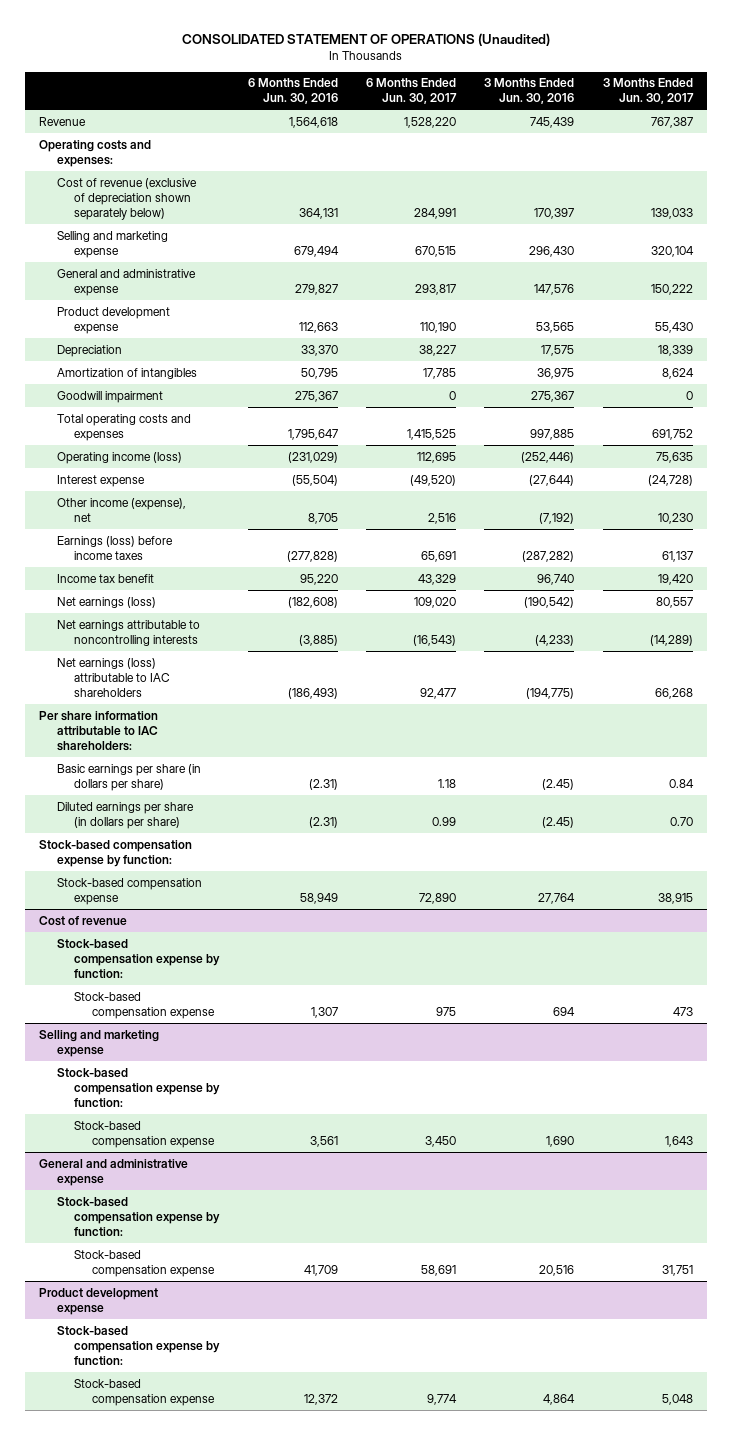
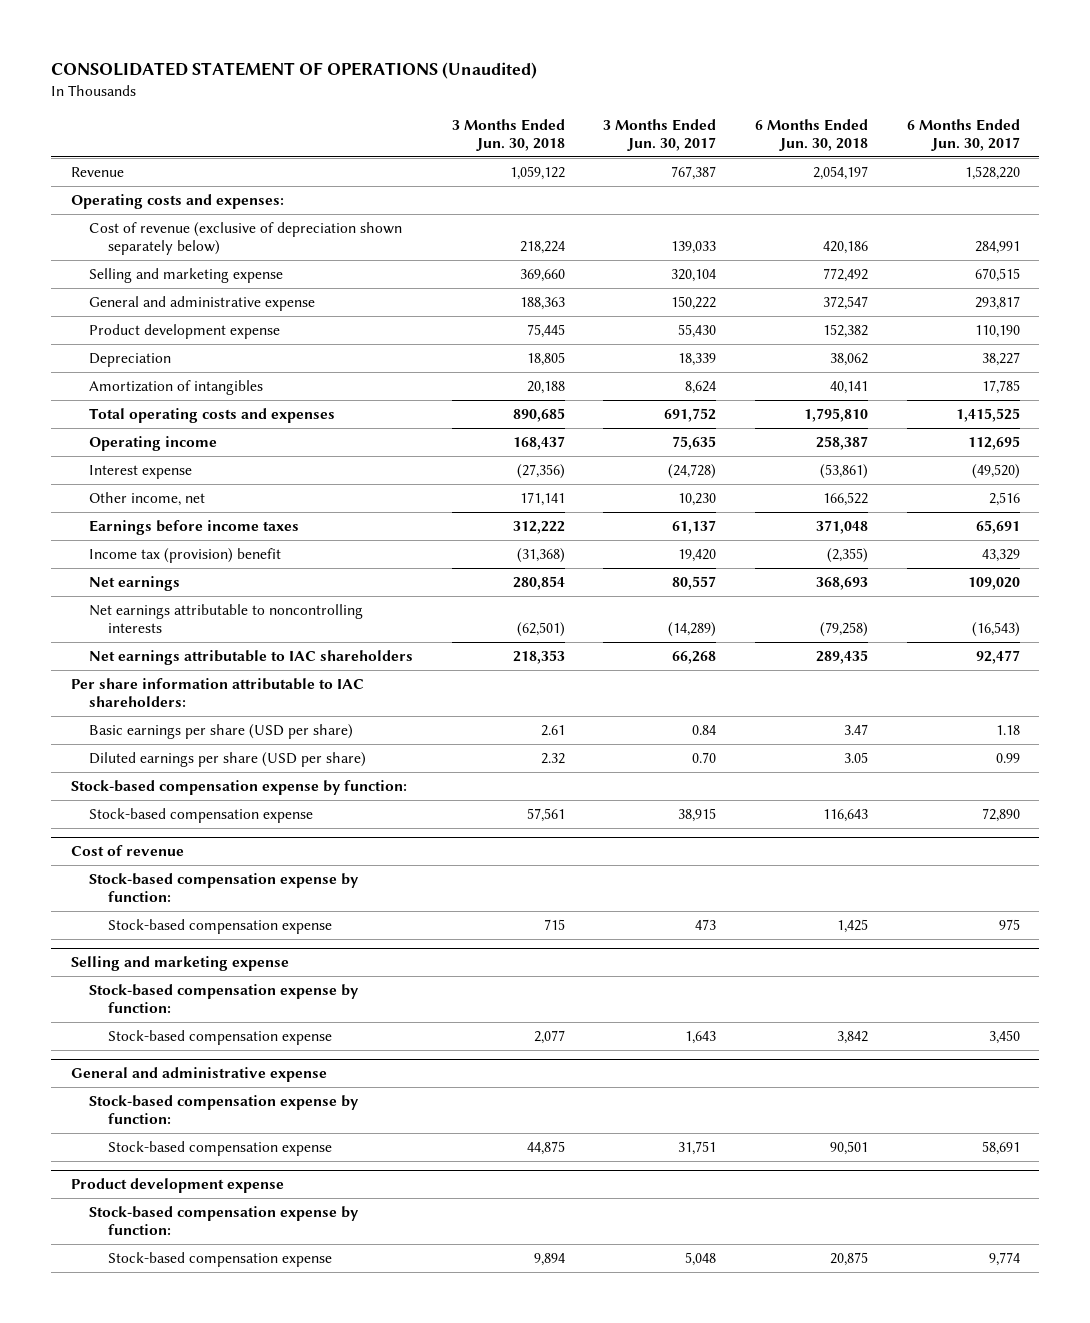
[247,78,338,105] 6 Months Ended Jun. 30, 2016 -> none
[484,78,575,105] 3 Months Ended Jun. 30, 2016 -> none
none -> [451,118,565,151] 3 Months Ended Jun. 30, 2018
none -> [755,118,869,151] 6 Months Ended Jun. 30, 2018
[56,390,163,403] Goodwill impairment -> none
[56,451,182,464] Operating income (loss) -> [89,435,218,451] Operating income
[56,497,186,522] Other income (expense), net -> [89,491,206,506] Other income, net
[56,535,173,560] Earnings (loss) before income taxes -> [89,519,300,535] Earnings before income taxes
[56,573,154,583] Income tax benefit -> [89,547,282,563] Income tax (provision) benefit
[56,596,156,608] Net earnings (loss) -> [89,575,181,591] Net earnings
[56,657,171,697] Net earnings (loss) attributable to IAC shareholders -> [89,649,414,665] Net earnings attributable to IAC shareholders
[56,763,201,791] Basic earnings per share (in dollars per share) -> [89,723,354,739] Basic earnings per share (USD per share)
[56,801,194,829] Diluted earnings per share (in dollars per share) -> [89,751,367,767] Diluted earnings per share (USD per share)

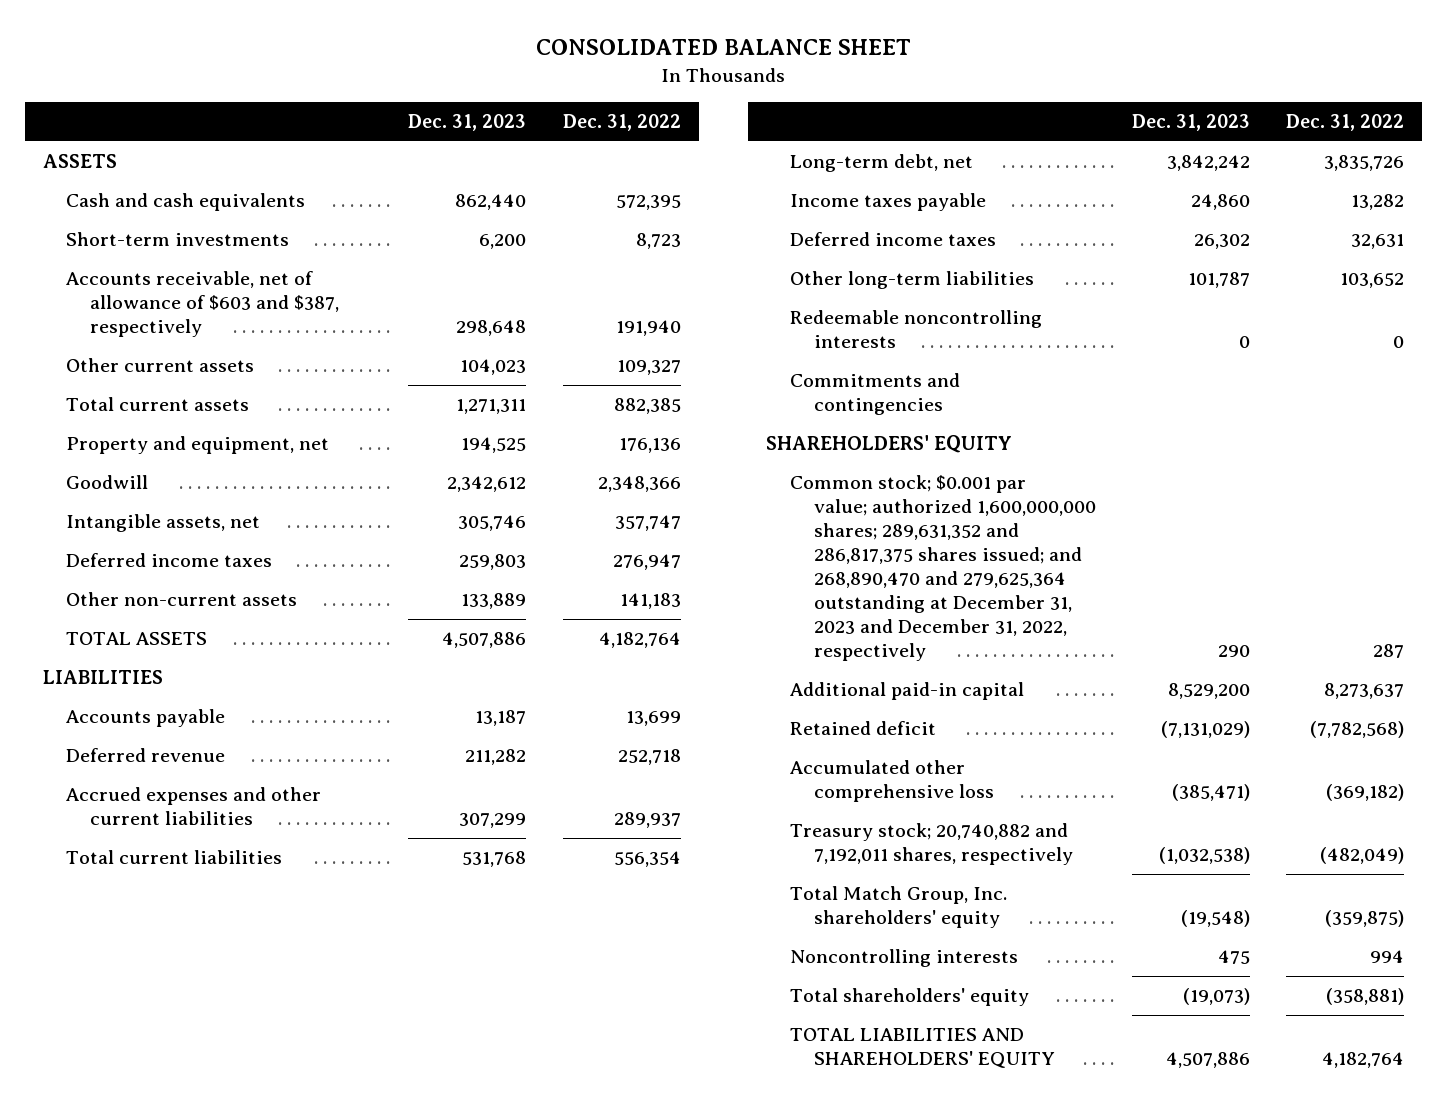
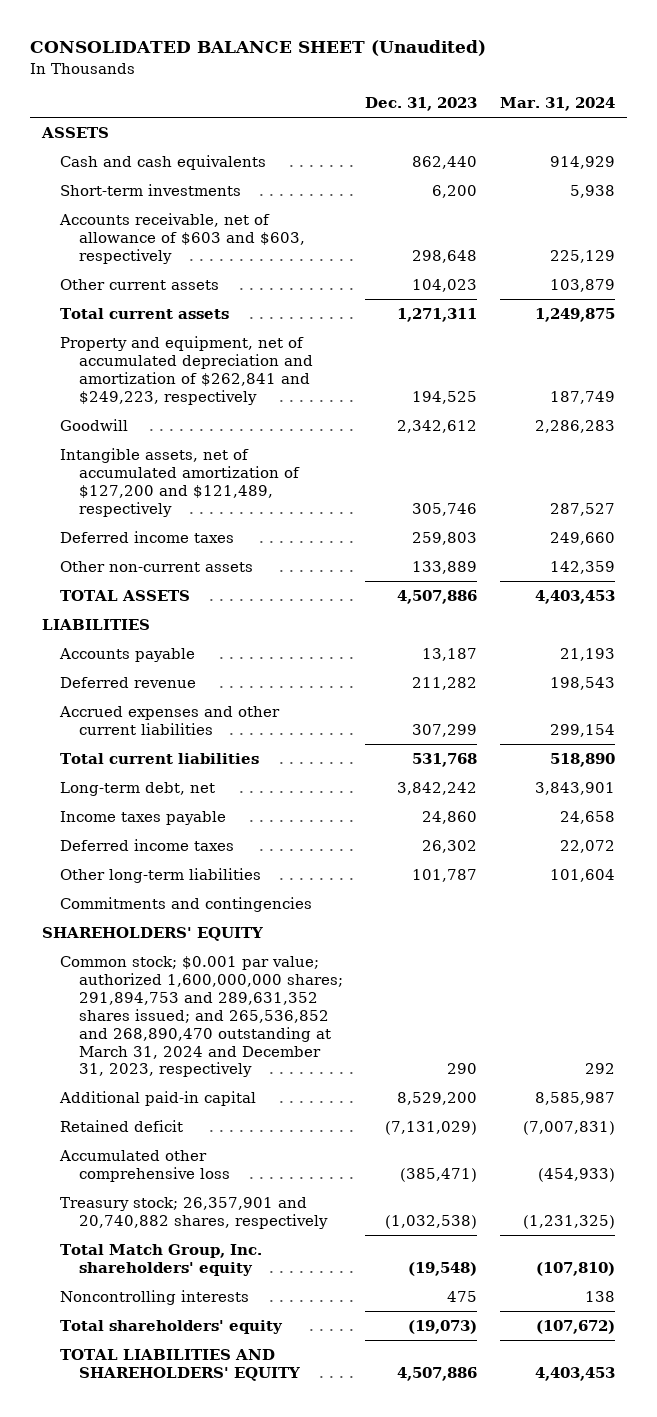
[536,39,912,56] CONSOLIDATED BALANCE SHEET -> [30,40,487,57] CONSOLIDATED BALANCE SHEET (Unaudited)
[562,113,681,131] Dec. 31, 2022 -> none
none -> [500,97,616,112] Mar. 31, 2024
[66,271,340,338] Accounts receivable, net of allowance of $603 and $387, respectively -> [59,212,305,264] Accounts receivable, net of allowance of $603 and $603, respectively
[66,436,330,455] Property and equipment, net -> [60,335,313,405] Property and equipment, net of accumulated depreciation and amortization of $262,841 and $249,223, respectively
[66,514,261,533] Intangible assets, net -> [60,447,300,517] Intangible assets, net of accumulated amortization of $127,200 and $121,489, respectively
[789,310,1042,349] Redeemable noncontrolling interests -> none
[789,475,1096,662] Common stock; $0.001 par value; authorized 1,600,000,000 shares; 289,631,352 and 286,817,375 shares issued; and 268,890,470 and 279,625,364 outstanding at December 31, 2023 and December 31, 2022, respectively -> [60,955,343,1078] Common stock; $0.001 par value; authorized 1,600,000,000 shares; 291,894,753 and 289,631,352 shares issued; and 265,536,852 and 268,890,470 outstanding at March 31, 2024 and December 31, 2023, respectively
[789,823,1073,866] Treasury stock; 20,740,882 and 7,192,011 shares, respectively -> [60,1196,328,1229] Treasury stock; 26,357,901 and 20,740,882 shares, respectively

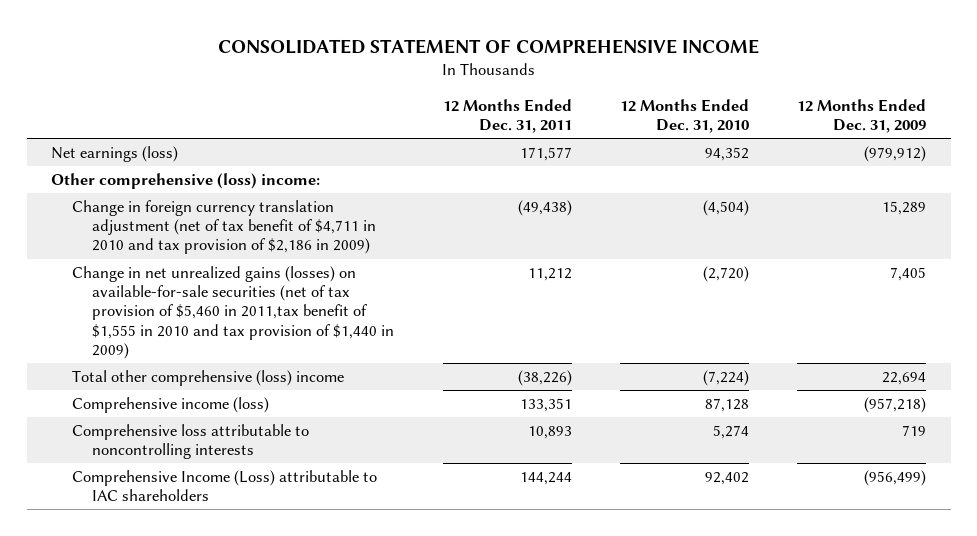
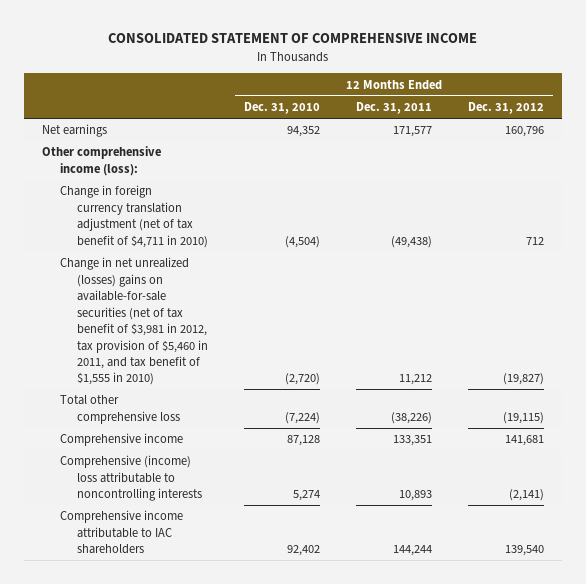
[797,98,927,134] 12 Months Ended Dec. 31, 2009 -> none
none -> [468,102,545,115] Dec. 31, 2012
[51,146,179,163] Net earnings (loss) -> [41,124,107,138] Net earnings
[51,173,321,190] Other comprehensive (loss) income: -> [41,146,161,176] Other comprehensive income (loss):
[71,200,377,255] Change in foreign currency translation adjustment (net of tax benefit of $4,711 in 2010 and tax provision of $2,186 in 2009) -> [59,185,209,248] Change in foreign currency translation adjustment (net of tax benefit of $4,711 in 2010)
[71,266,395,359] Change in net unrealized gains (losses) on available-for-sale securities (net of tax provision of $5,460 in 2011,tax benefit of $1,555 in 2010 and tax provision of $1,440 in 2009) -> [59,257,209,386] Change in net unrealized (losses) gains on available-for-sale securities (net of tax benefit of $3,981 in 2012, tax provision of $5,460 in 2011, and tax benefit of $1,555 in 2010)
[71,370,344,387] Total other comprehensive (loss) income -> [59,395,181,424] Total other comprehensive loss
[71,397,269,414] Comprehensive income (loss) -> [59,433,183,447] Comprehensive income
[71,424,309,460] Comprehensive loss attributable to noncontrolling interests -> [59,455,203,502] Comprehensive (income) loss attributable to noncontrolling interests
[71,470,377,502] Comprehensive Income (Loss) attributable to IAC shareholders -> [59,510,183,555] Comprehensive income attributable to IAC shareholders

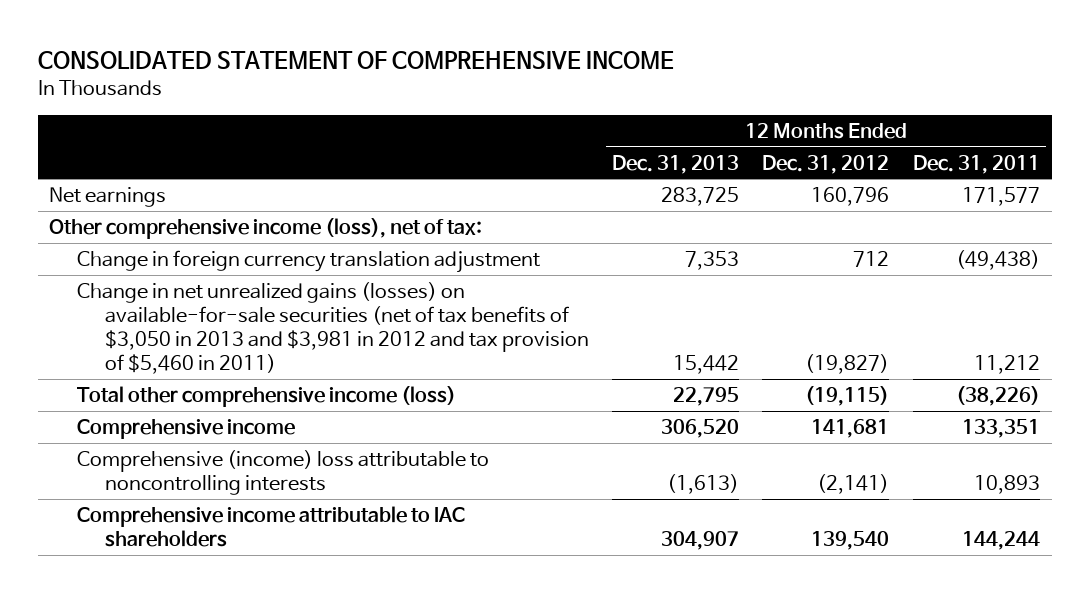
[244,102,321,115] Dec. 31, 2010 -> none
none -> [611,154,739,174] Dec. 31, 2013
[41,146,161,176] Other comprehensive income (loss): -> [49,217,483,239] Other comprehensive income (loss), net of tax:
[59,185,209,248] Change in foreign currency translation adjustment (net of tax benefit of $4,711 in 2010) -> [76,249,540,273] Change in foreign currency translation adjustment
[59,257,209,386] Change in net unrealized (losses) gains on available-for-sale securities (net of tax benefit of $3,981 in 2012, tax provision of $5,460 in 2011, and tax benefit of $1,555 in 2010) -> [76,281,589,375] Change in net unrealized gains (losses) on available-for-sale securities (net of tax benefits of $3,050 in 2013 and $3,981 in 2012 and tax provision of $5,460 in 2011)
[59,395,181,424] Total other comprehensive loss -> [76,385,456,407] Total other comprehensive income (loss)

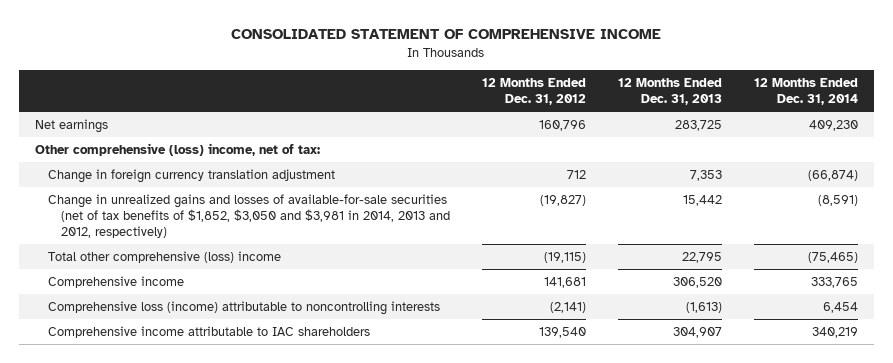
[912,154,1040,174] Dec. 31, 2011 -> none
none -> [753,77,858,106] 12 Months Ended Dec. 31, 2014
[49,217,483,239] Other comprehensive income (loss), net of tax: -> [34,142,320,156] Other comprehensive (loss) income, net of tax:
[76,281,589,375] Change in net unrealized gains (losses) on available-for-sale securities (net of tax benefits of $3,050 in 2013 and $3,981 in 2012 and tax provision of $5,460 in 2011) -> [47,193,451,239] Change in unrealized gains and losses of available-for-sale securities (net of tax benefits of $1,852, $3,050 and $3,981 in 2014, 2013 and 2012, respectively)
[76,385,456,407] Total other comprehensive income (loss) -> [47,250,281,263] Total other comprehensive (loss) income
[76,449,489,496] Comprehensive (income) loss attributable to noncontrolling interests -> [47,300,440,315] Comprehensive loss (income) attributable to noncontrolling interests

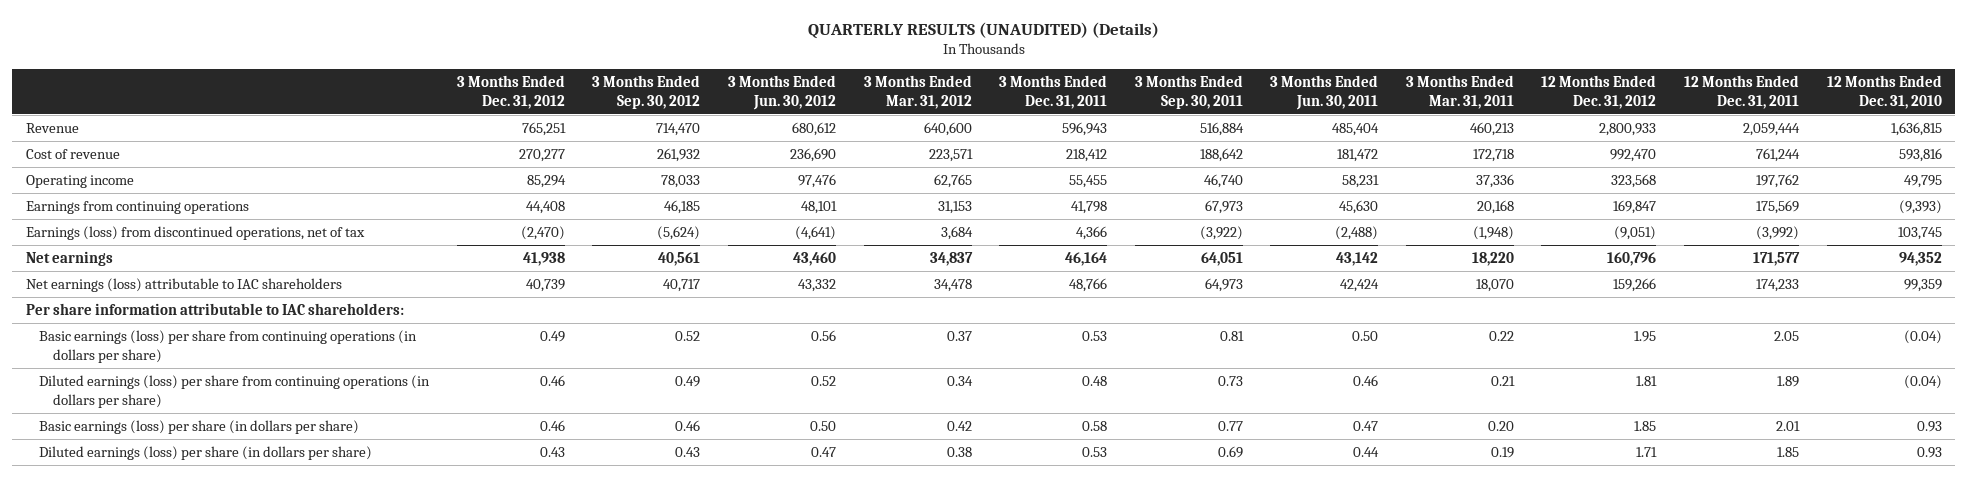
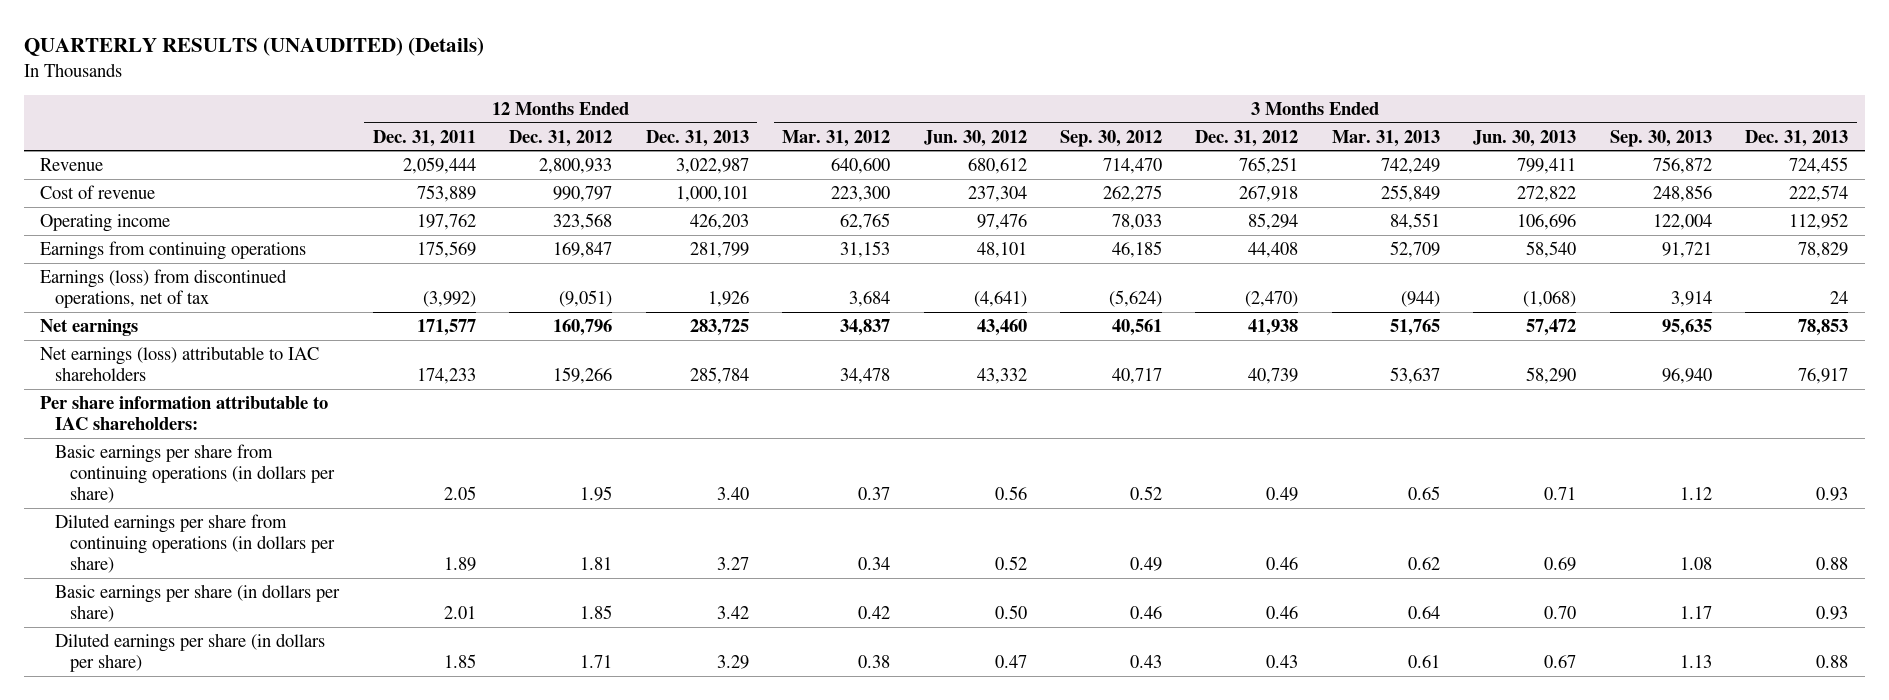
[999,74,1108,109] 3 Months Ended Dec. 31, 2011 -> none
[1134,74,1243,109] 3 Months Ended Sep. 30, 2011 -> none
[1270,74,1379,110] 3 Months Ended Jun. 30, 2011 -> none
[1405,74,1514,109] 3 Months Ended Mar. 31, 2011 -> none
[1826,74,1942,109] 12 Months Ended Dec. 31, 2010 -> none
none -> [645,129,749,147] Dec. 31, 2013
none -> [1331,129,1440,147] Mar. 31, 2013
none -> [1473,129,1577,147] Jun. 30, 2013
none -> [1609,129,1712,147] Sep. 30, 2013
none -> [1745,129,1849,147] Dec. 31, 2013
[518,149,565,163] 270,277 -> [1239,185,1299,202] 267,918
[657,148,701,163] 261,932 -> [1103,184,1163,202] 262,275
[789,148,836,163] 236,690 -> [967,185,1027,202] 237,304
[928,149,973,163] 223,571 -> [831,185,891,202] 223,300
[1610,149,1657,163] 992,470 -> [553,185,613,202] 990,797
[1755,148,1800,163] 761,244 -> [416,184,476,202] 753,889
[39,330,418,363] Basic earnings (loss) per share from continuing operations (in dollars per share) -> [55,443,336,504] Basic earnings per share from continuing operations (in dollars per share)
[39,375,431,408] Diluted earnings (loss) per share from continuing operations (in dollars per share) -> [55,513,336,574] Diluted earnings per share from continuing operations (in dollars per share)
[39,420,360,435] Basic earnings (loss) per share (in dollars per share) -> [55,583,341,623] Basic earnings per share (in dollars per share)
[39,446,373,461] Diluted earnings (loss) per share (in dollars per share) -> [55,632,326,673] Diluted earnings per share (in dollars per share)

